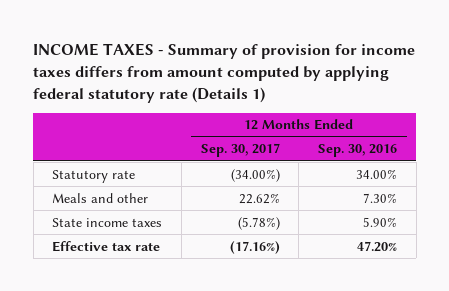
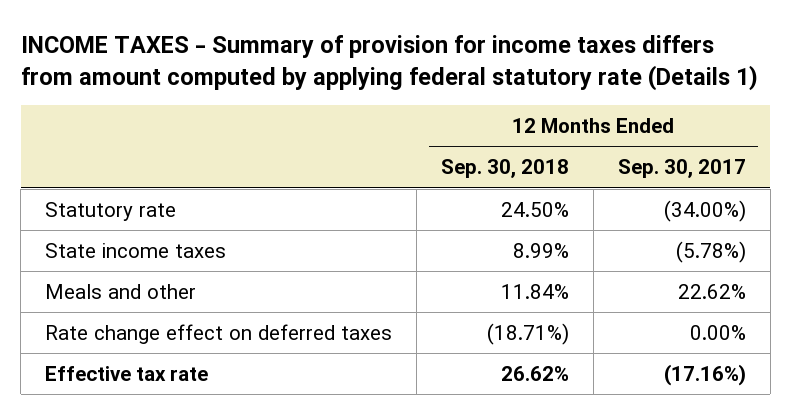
[318,144,398,158] Sep. 30, 2016 -> none
none -> [440,159,569,179] Sep. 30, 2018
[52,192,149,203] Meals and other -> [45,283,197,299] Meals and other
none -> [45,323,393,344] Rate change effect on deferred taxes

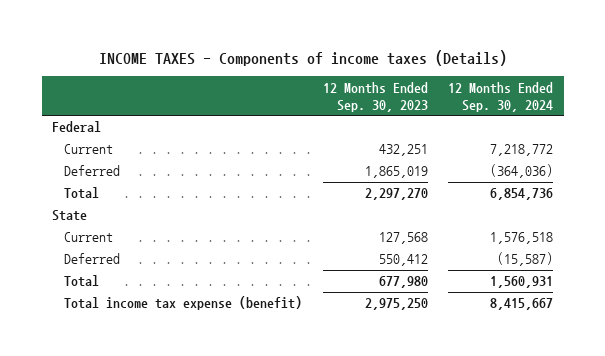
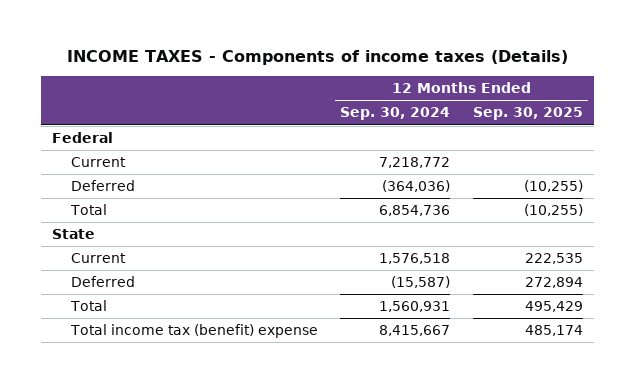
[322,81,428,112] 12 Months Ended Sep. 30, 2023 -> none
none -> [472,107,583,121] Sep. 30, 2025
[63,296,302,311] Total income tax expense (benefit) -> [70,324,319,339] Total income tax (benefit) expense

